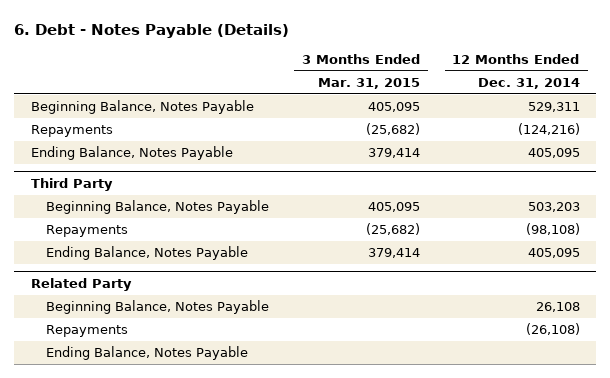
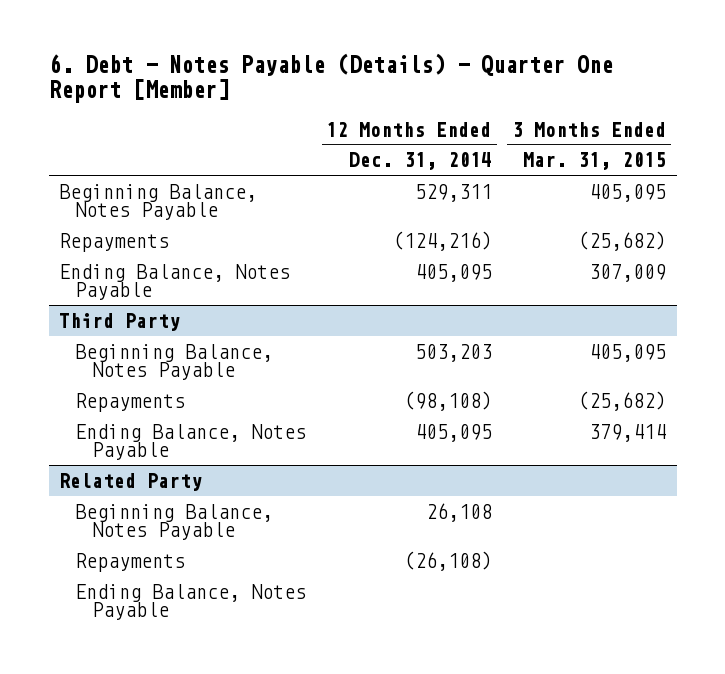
[14,23,290,38] 6. Debt - Notes Payable (Details) -> [48,53,613,104] 6. Debt - Notes Payable (Details) - Quarter One Report [Member]
[368,148,421,159] 379,414 -> [589,263,667,282] 307,009

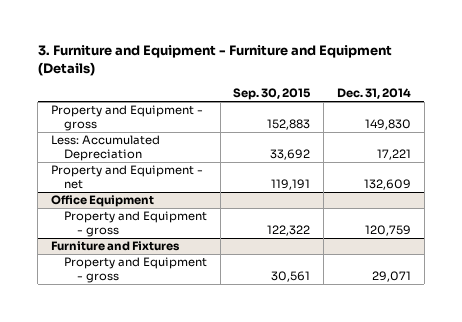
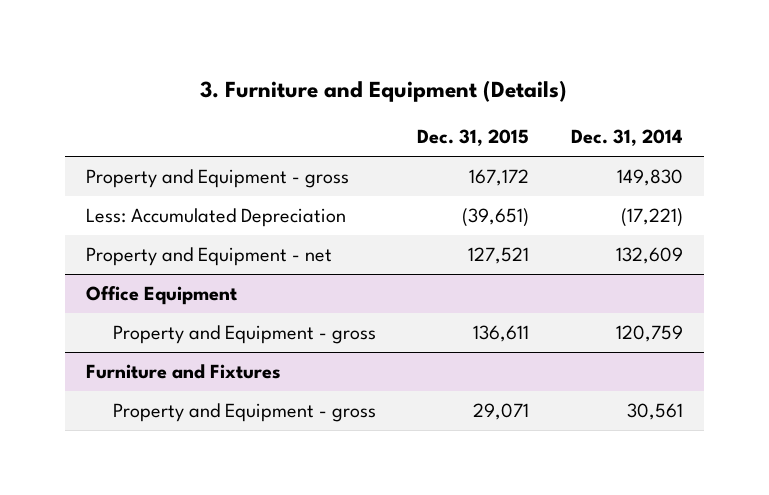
[37,45,392,77] 3. Furniture and Equipment - Furniture and Equipment (Details) -> [200,79,568,102] 3. Furniture and Equipment (Details)
[233,88,312,101] Sep. 30, 2015 -> none
none -> [417,128,530,146] Dec. 31, 2015
[376,148,411,160] 17,221 -> [620,208,683,228] (17,221)
[371,270,411,282] 29,071 -> [626,403,683,421] 30,561

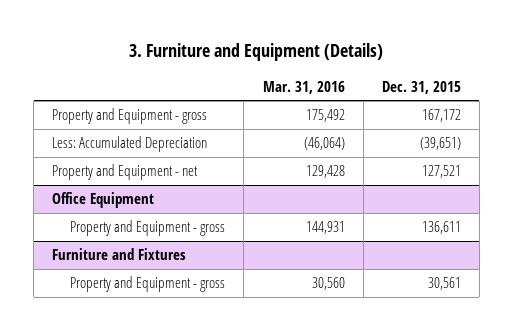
[570,128,683,146] Dec. 31, 2014 -> none
none -> [262,80,345,94] Mar. 31, 2016
[473,403,530,421] 29,071 -> [427,277,461,291] 30,561

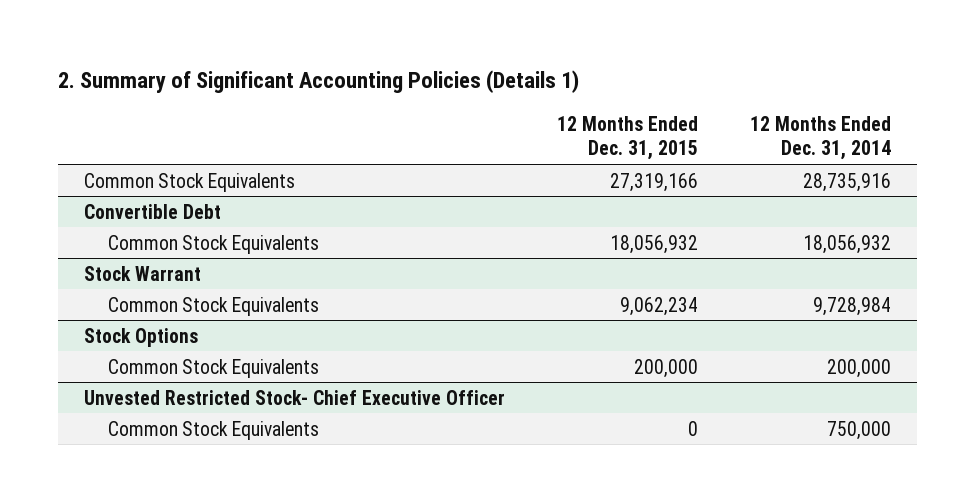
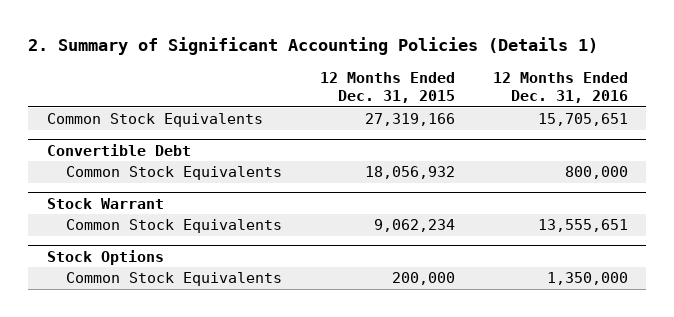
[749,115,891,161] 12 Months Ended Dec. 31, 2014 -> none
none -> [492,71,628,104] 12 Months Ended Dec. 31, 2016
[83,389,505,405] Unvested Restricted Stock- Chief Executive Officer -> none
[107,420,319,440] Common Stock Equivalents -> none

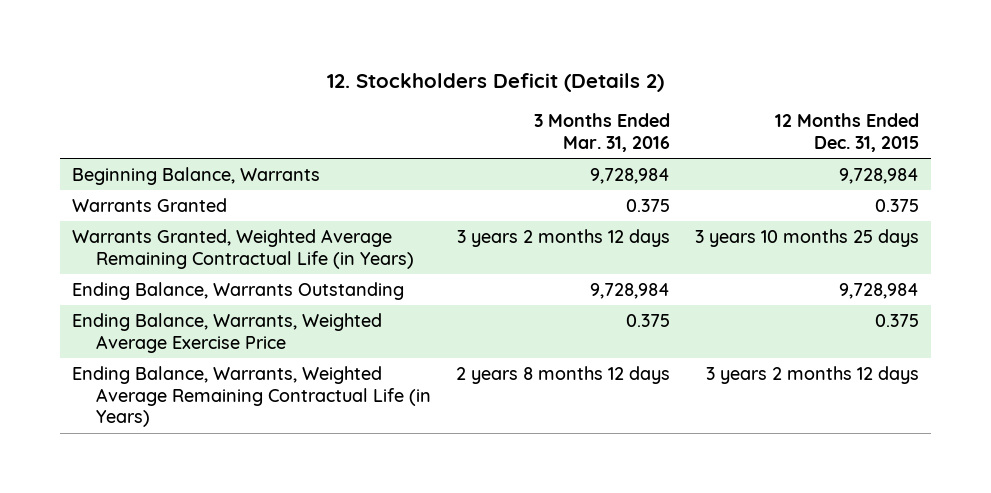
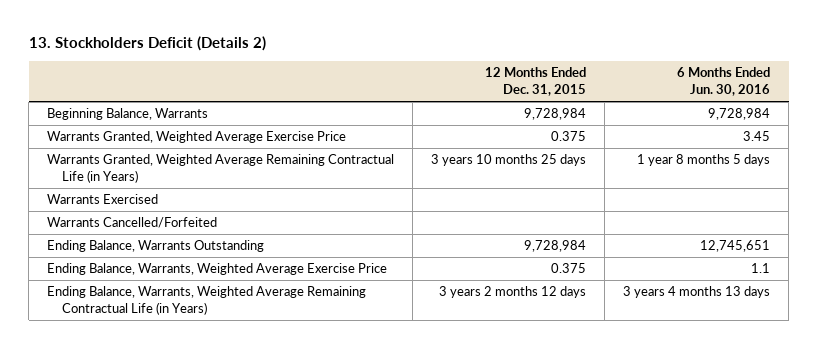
[326,72,664,92] 12. Stockholders Deficit (Details 2) -> [28,36,266,52] 13. Stockholders Deficit (Details 2)
[534,113,671,153] 3 Months Ended Mar. 31, 2016 -> none
none -> [677,67,771,96] 6 Months Ended Jun. 30, 2016
[72,197,228,212] Warrants Granted -> [47,131,347,144] Warrants Granted, Weighted Average Exercise Price
none -> [47,194,159,205] Warrants Exercised
none -> [47,217,218,229] Warrants Cancelled/Forfeited

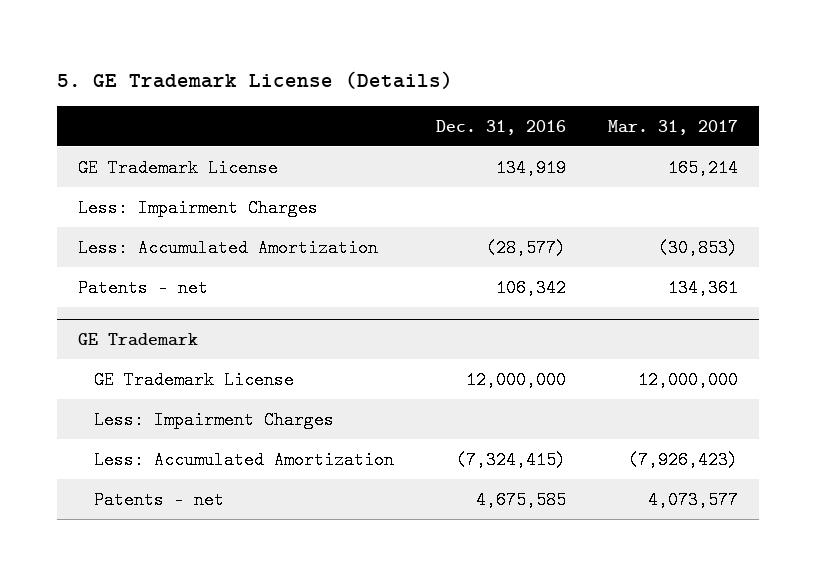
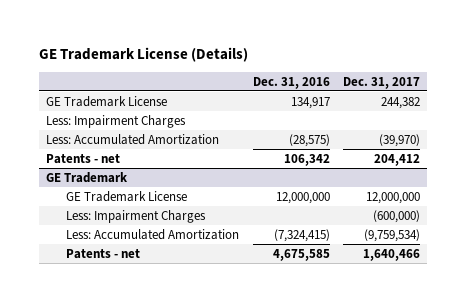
[57,71,454,90] 5. GE Trademark License (Details) -> [38,47,248,63] GE Trademark License (Details)
[608,119,739,135] Mar. 31, 2017 -> none
none -> [343,76,421,89] Dec. 31, 2017
[496,158,567,177] 134,919 -> [290,96,330,109] 134,917
[486,238,567,257] (28,577) -> [288,133,330,147] (28,575)

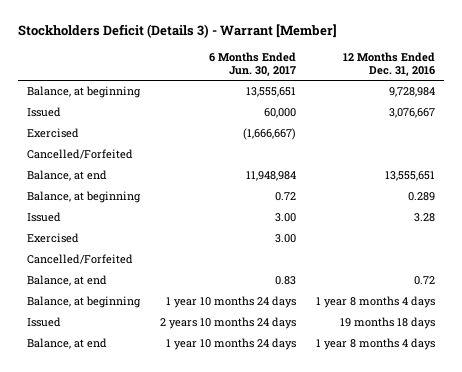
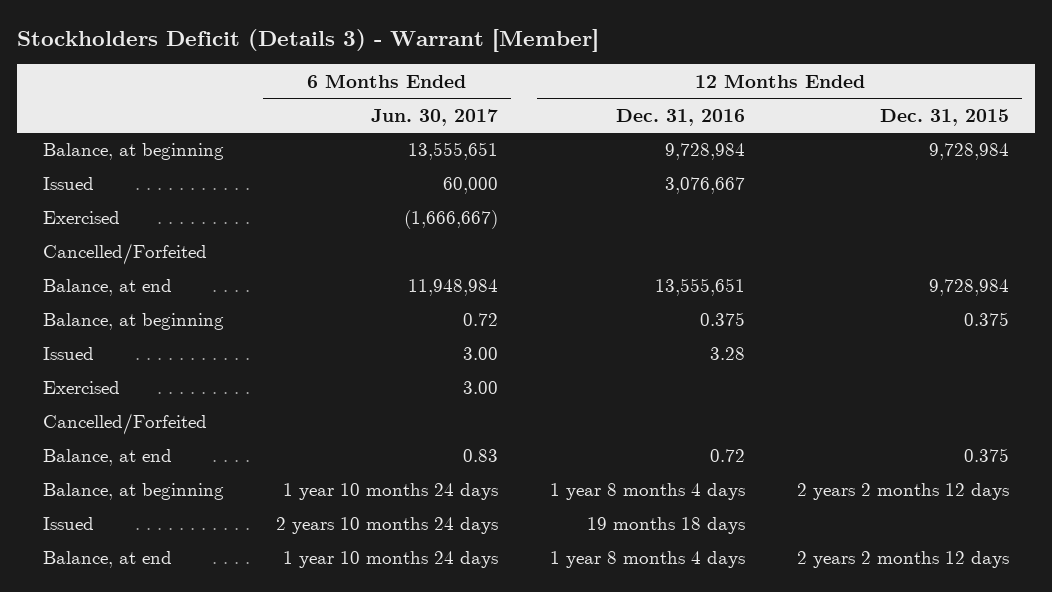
none -> [880,108,1010,126] Dec. 31, 2015
[407,192,435,202] 0.289 -> [700,312,746,327] 0.375

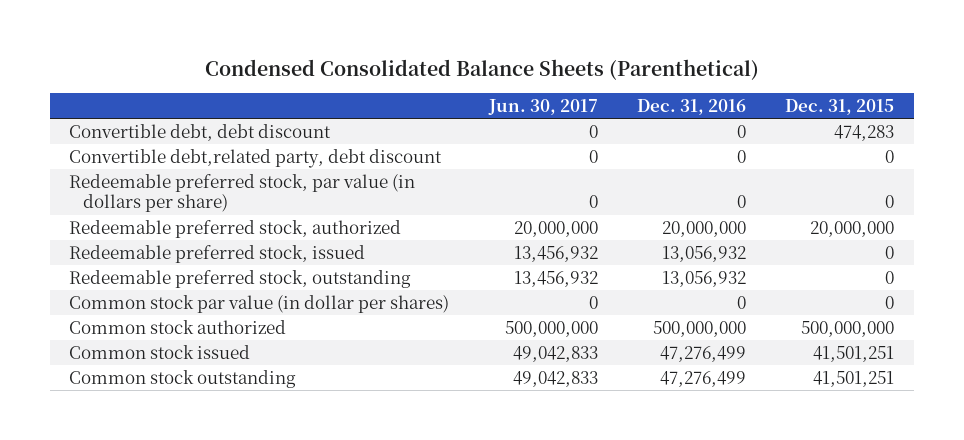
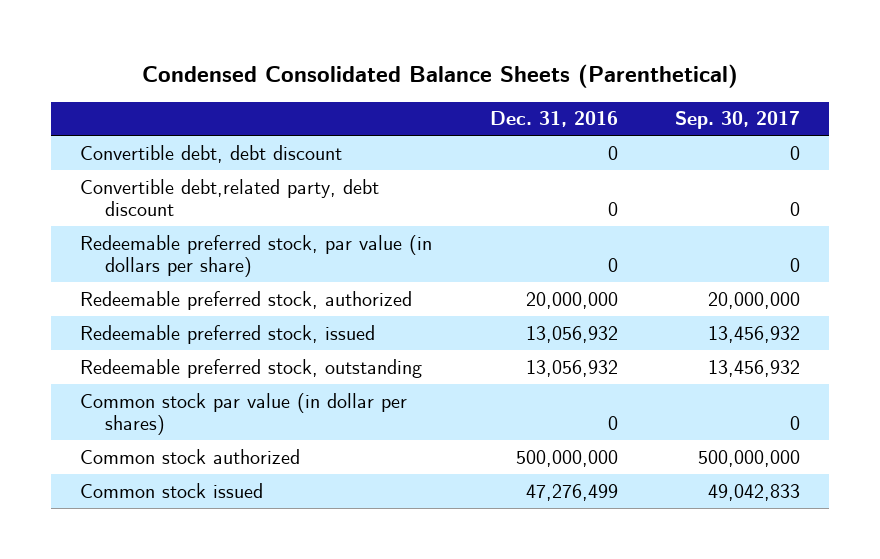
[487,98,598,115] Jun. 30, 2017 -> none
[785,98,895,115] Dec. 31, 2015 -> none
none -> [674,111,800,130] Sep. 30, 2017
[69,369,297,388] Common stock outstanding -> none

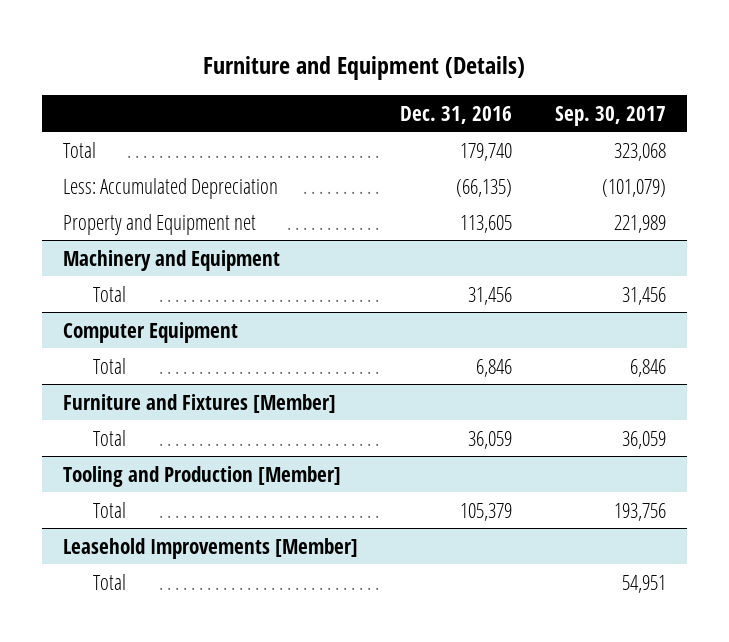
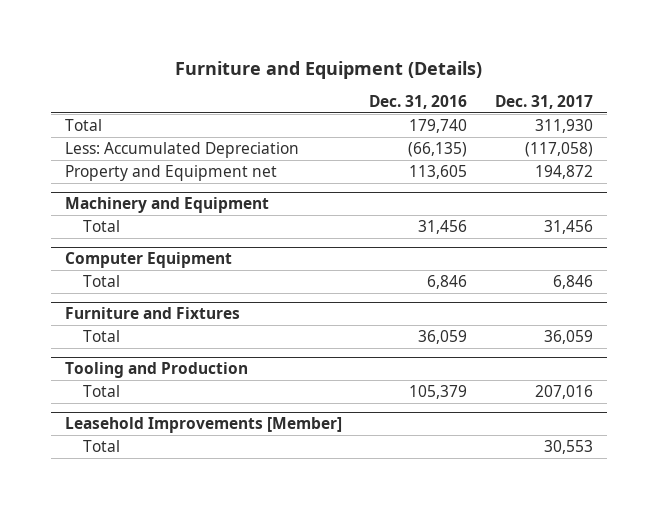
[555,105,667,126] Sep. 30, 2017 -> none
none -> [495,94,594,109] Dec. 31, 2017
[62,393,336,413] Furniture and Fixtures [Member] -> [64,306,240,319] Furniture and Fixtures
[62,465,341,487] Tooling and Production [Member] -> [64,361,248,378] Tooling and Production

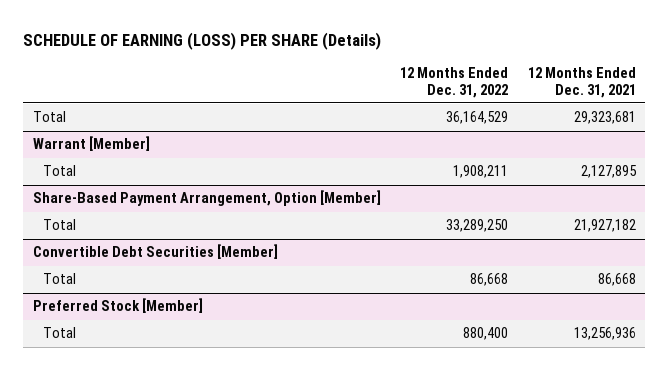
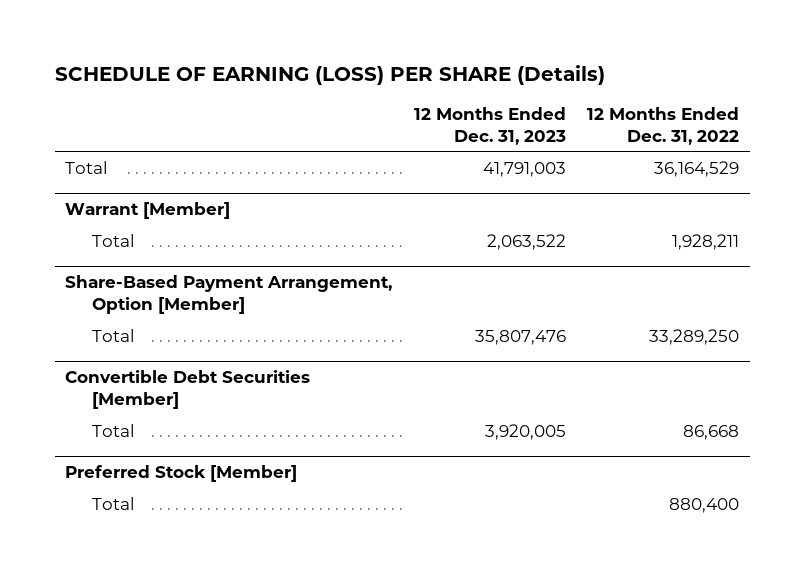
[527,67,636,98] 12 Months Ended Dec. 31, 2021 -> none
none -> [413,107,566,145] 12 Months Ended Dec. 31, 2023
[453,165,509,179] 1,908,211 -> [672,233,740,250] 1,928,211

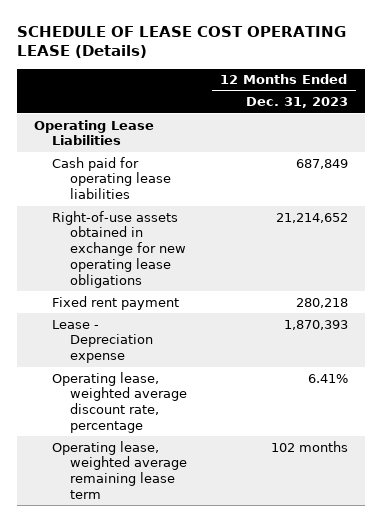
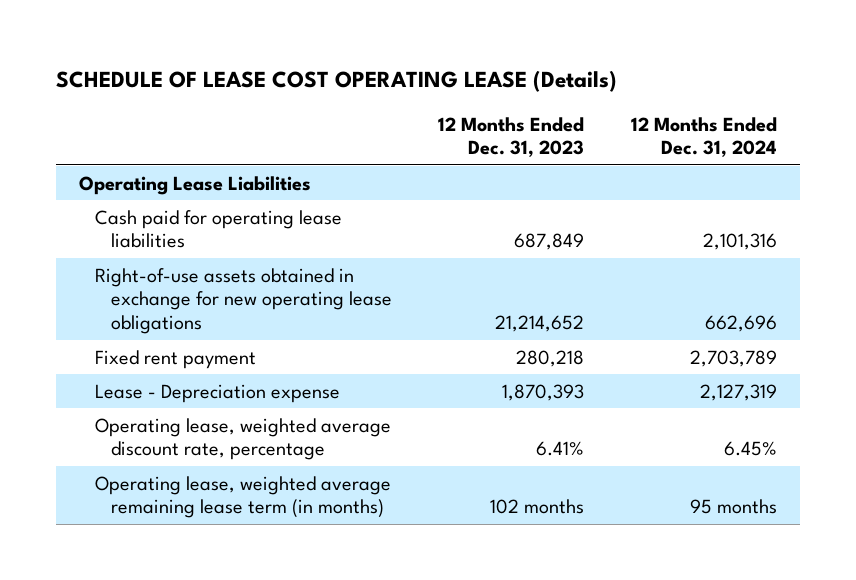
none -> [631,116,778,158] 12 Months Ended Dec. 31, 2024
[52,440,187,499] Operating lease, weighted average remaining lease term -> [94,475,391,519] Operating lease, weighted average remaining lease term (in months)

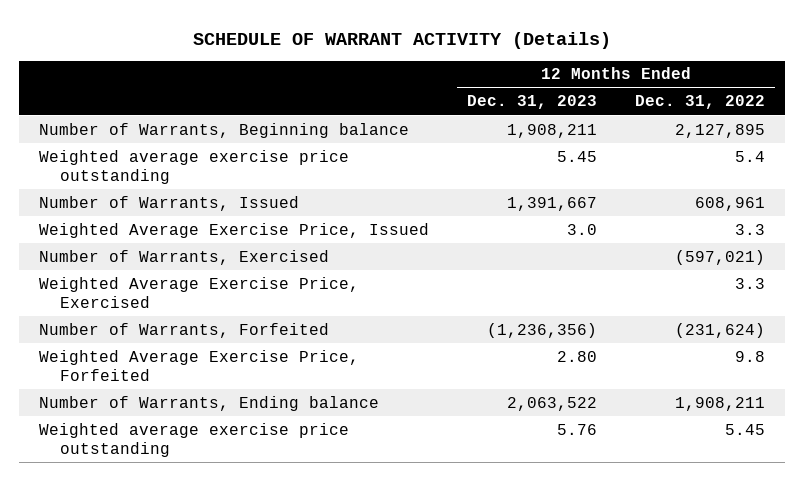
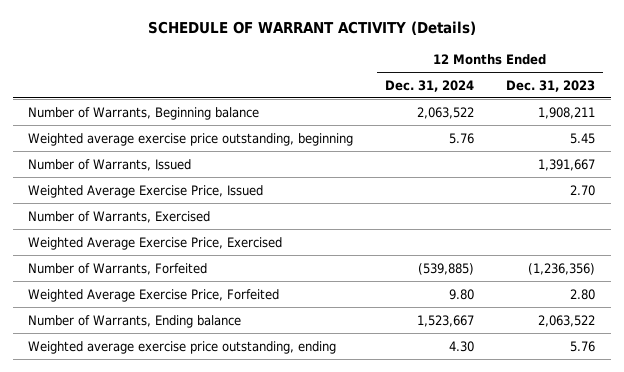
[635,95,766,110] Dec. 31, 2022 -> none
none -> [385,79,475,92] Dec. 31, 2024
[38,149,349,184] Weighted average exercise price outstanding -> [28,132,354,146] Weighted average exercise price outstanding, beginning
[566,223,597,235] 3.0 -> [570,184,596,196] 2.70
[38,422,349,457] Weighted average exercise price outstanding -> [28,340,337,354] Weighted average exercise price outstanding, ending

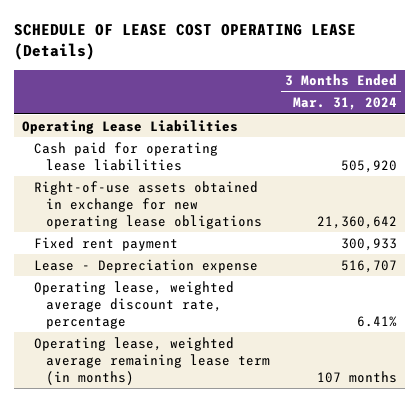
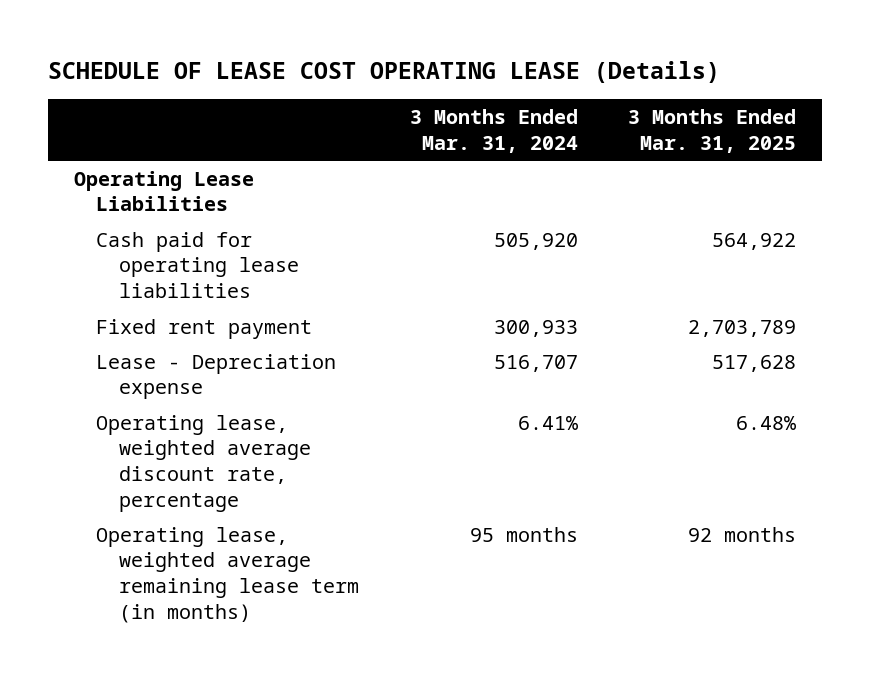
none -> [628,109,797,153] 3 Months Ended Mar. 31, 2025
[33,180,262,229] Right-of-use assets obtained in exchange for new operating lease obligations -> none
[317,370,398,383] 107 months -> [469,526,578,542] 95 months

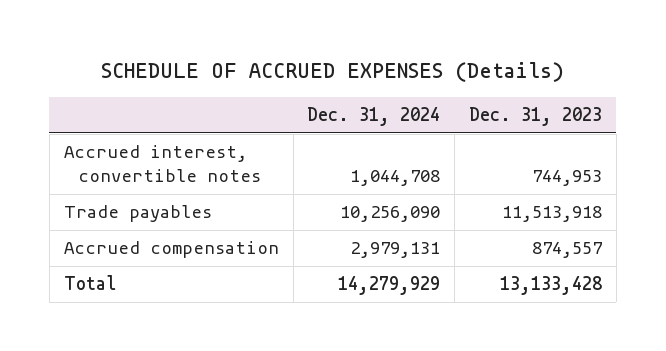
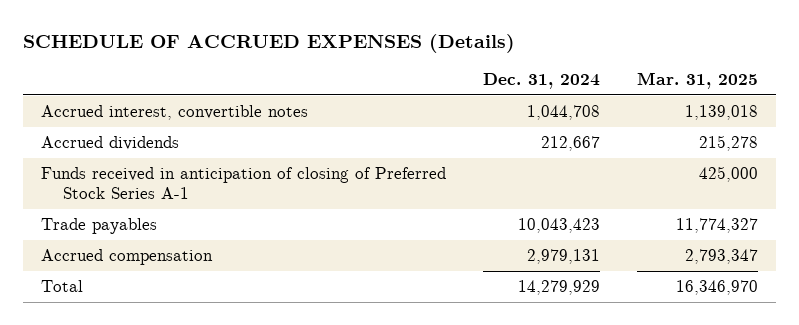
[469,107,603,127] Dec. 31, 2023 -> none
none -> [636,72,758,90] Mar. 31, 2025
none -> [41,135,180,150] Accrued dividends
none -> [41,166,447,200] Funds received in anticipation of closing of Preferred Stock Series A-1
[340,206,441,223] 10,256,090 -> [517,217,600,233] 10,043,423

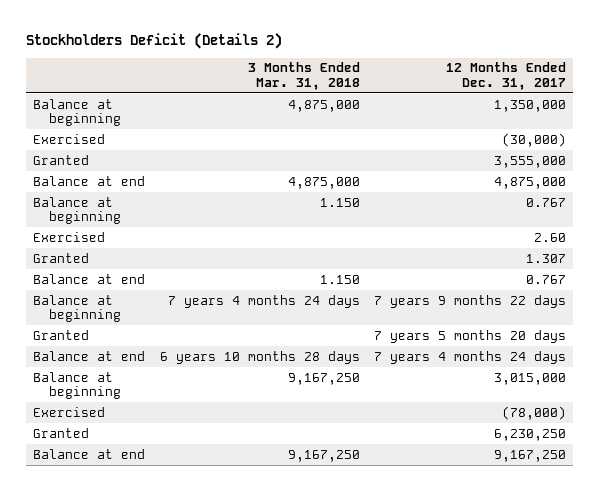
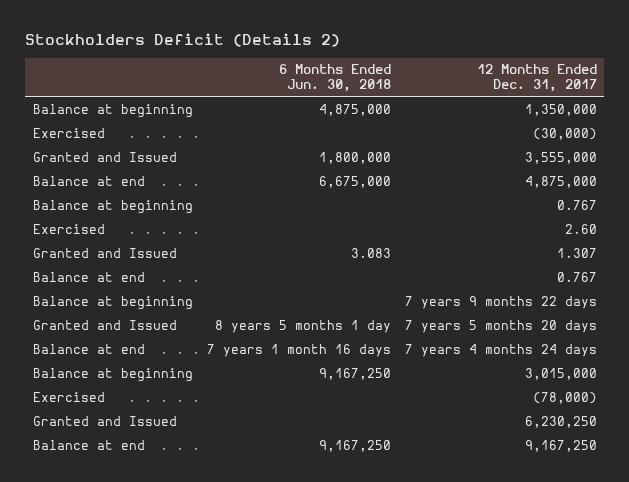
[247,62,360,90] 3 Months Ended Mar. 31, 2018 -> none
none -> [278,64,391,93] 6 Months Ended Jun. 30, 2018
[33,154,90,165] Granted -> [32,151,177,162] Granted and Issued
[33,252,90,263] Granted -> [32,247,177,258] Granted and Issued
[33,329,90,340] Granted -> [32,319,177,330] Granted and Issued
[33,427,90,438] Granted -> [32,415,177,426] Granted and Issued

